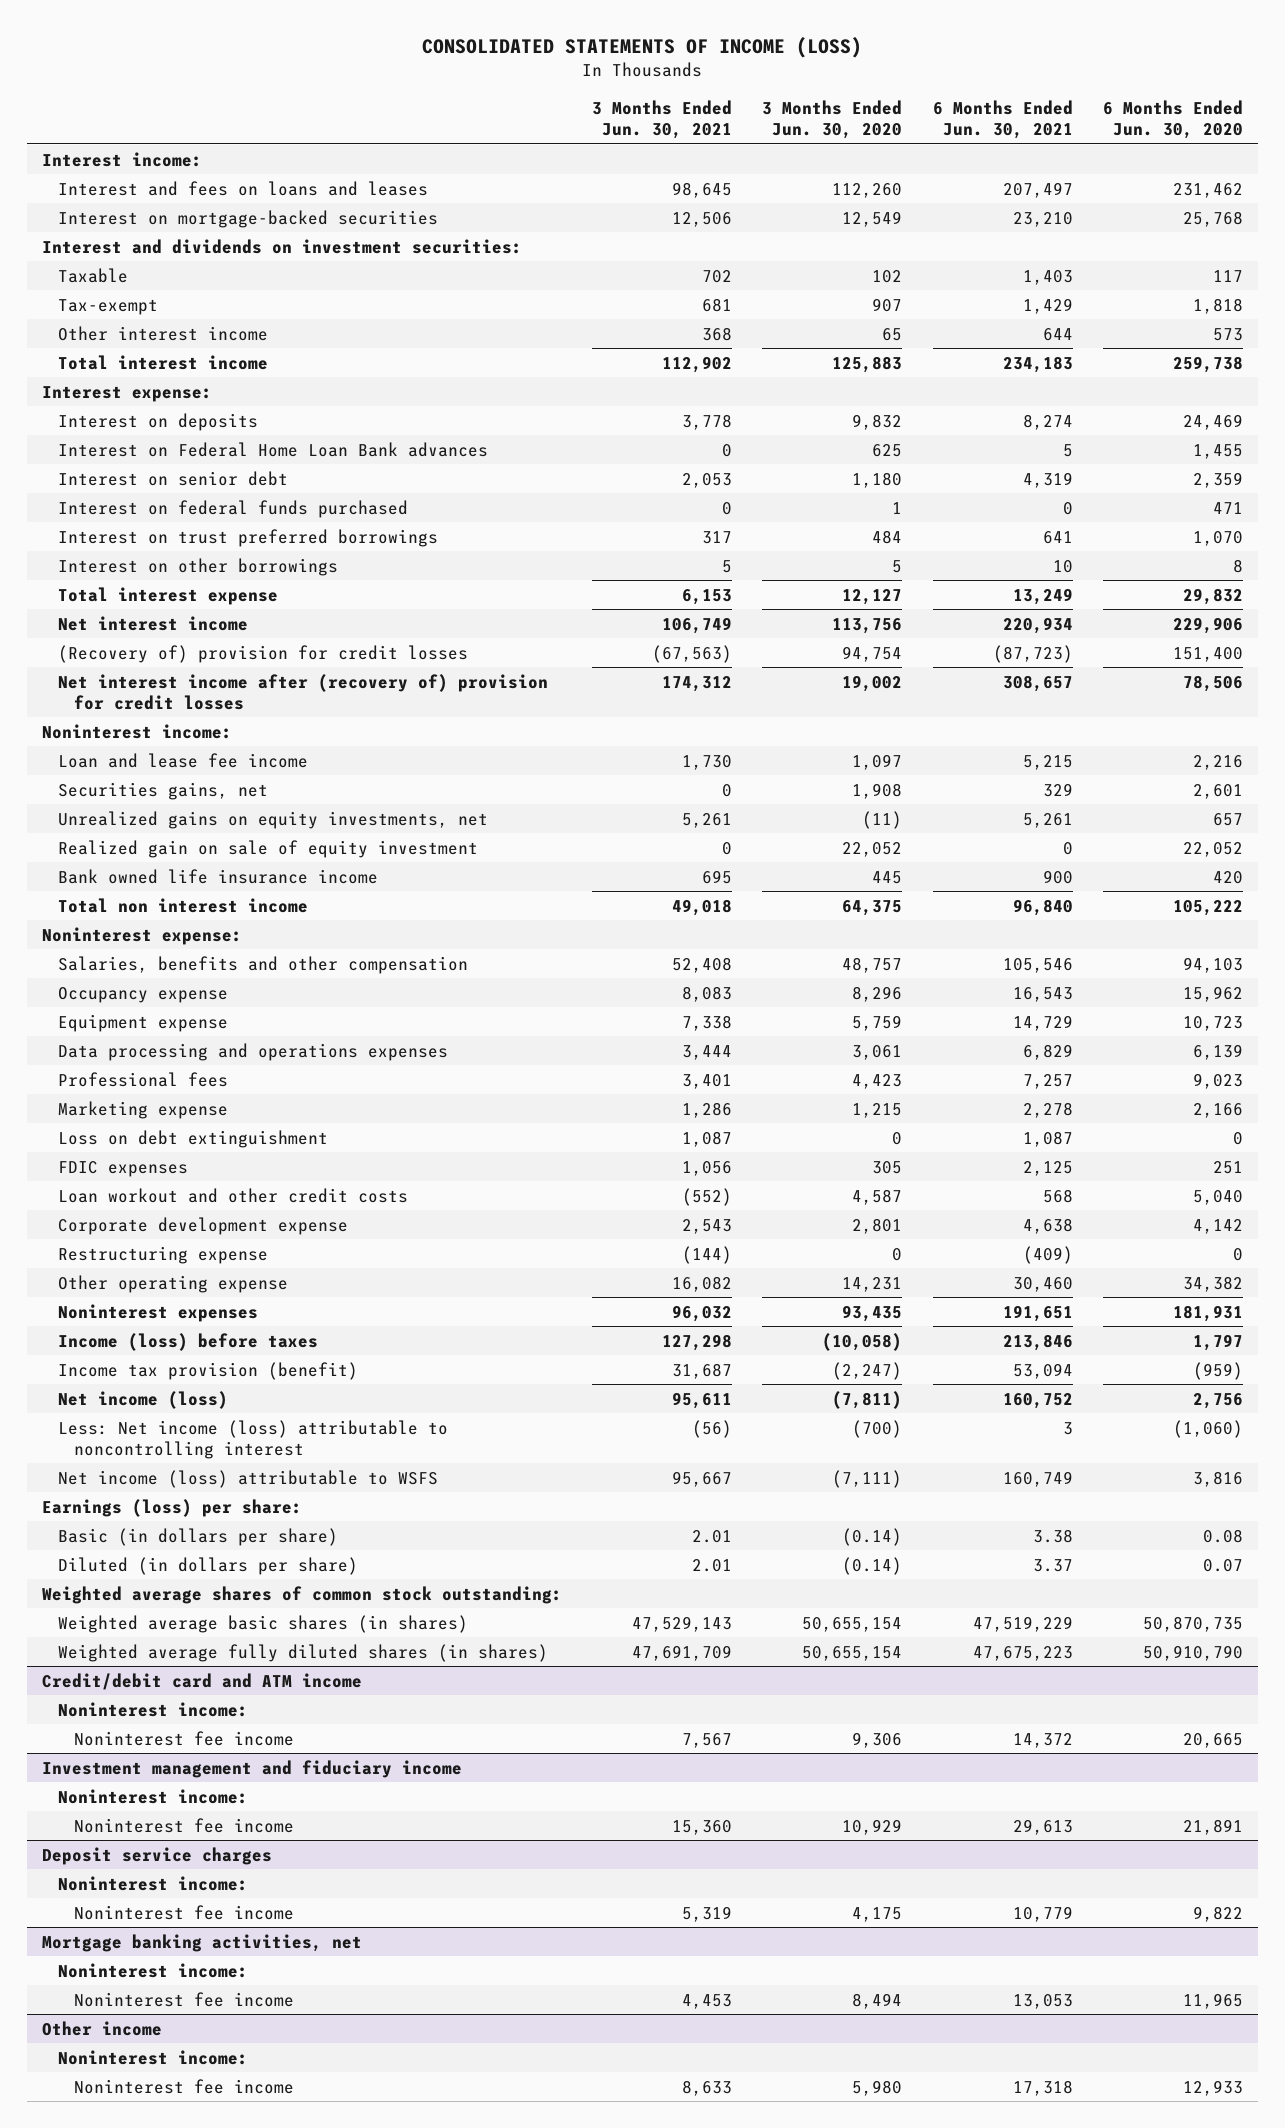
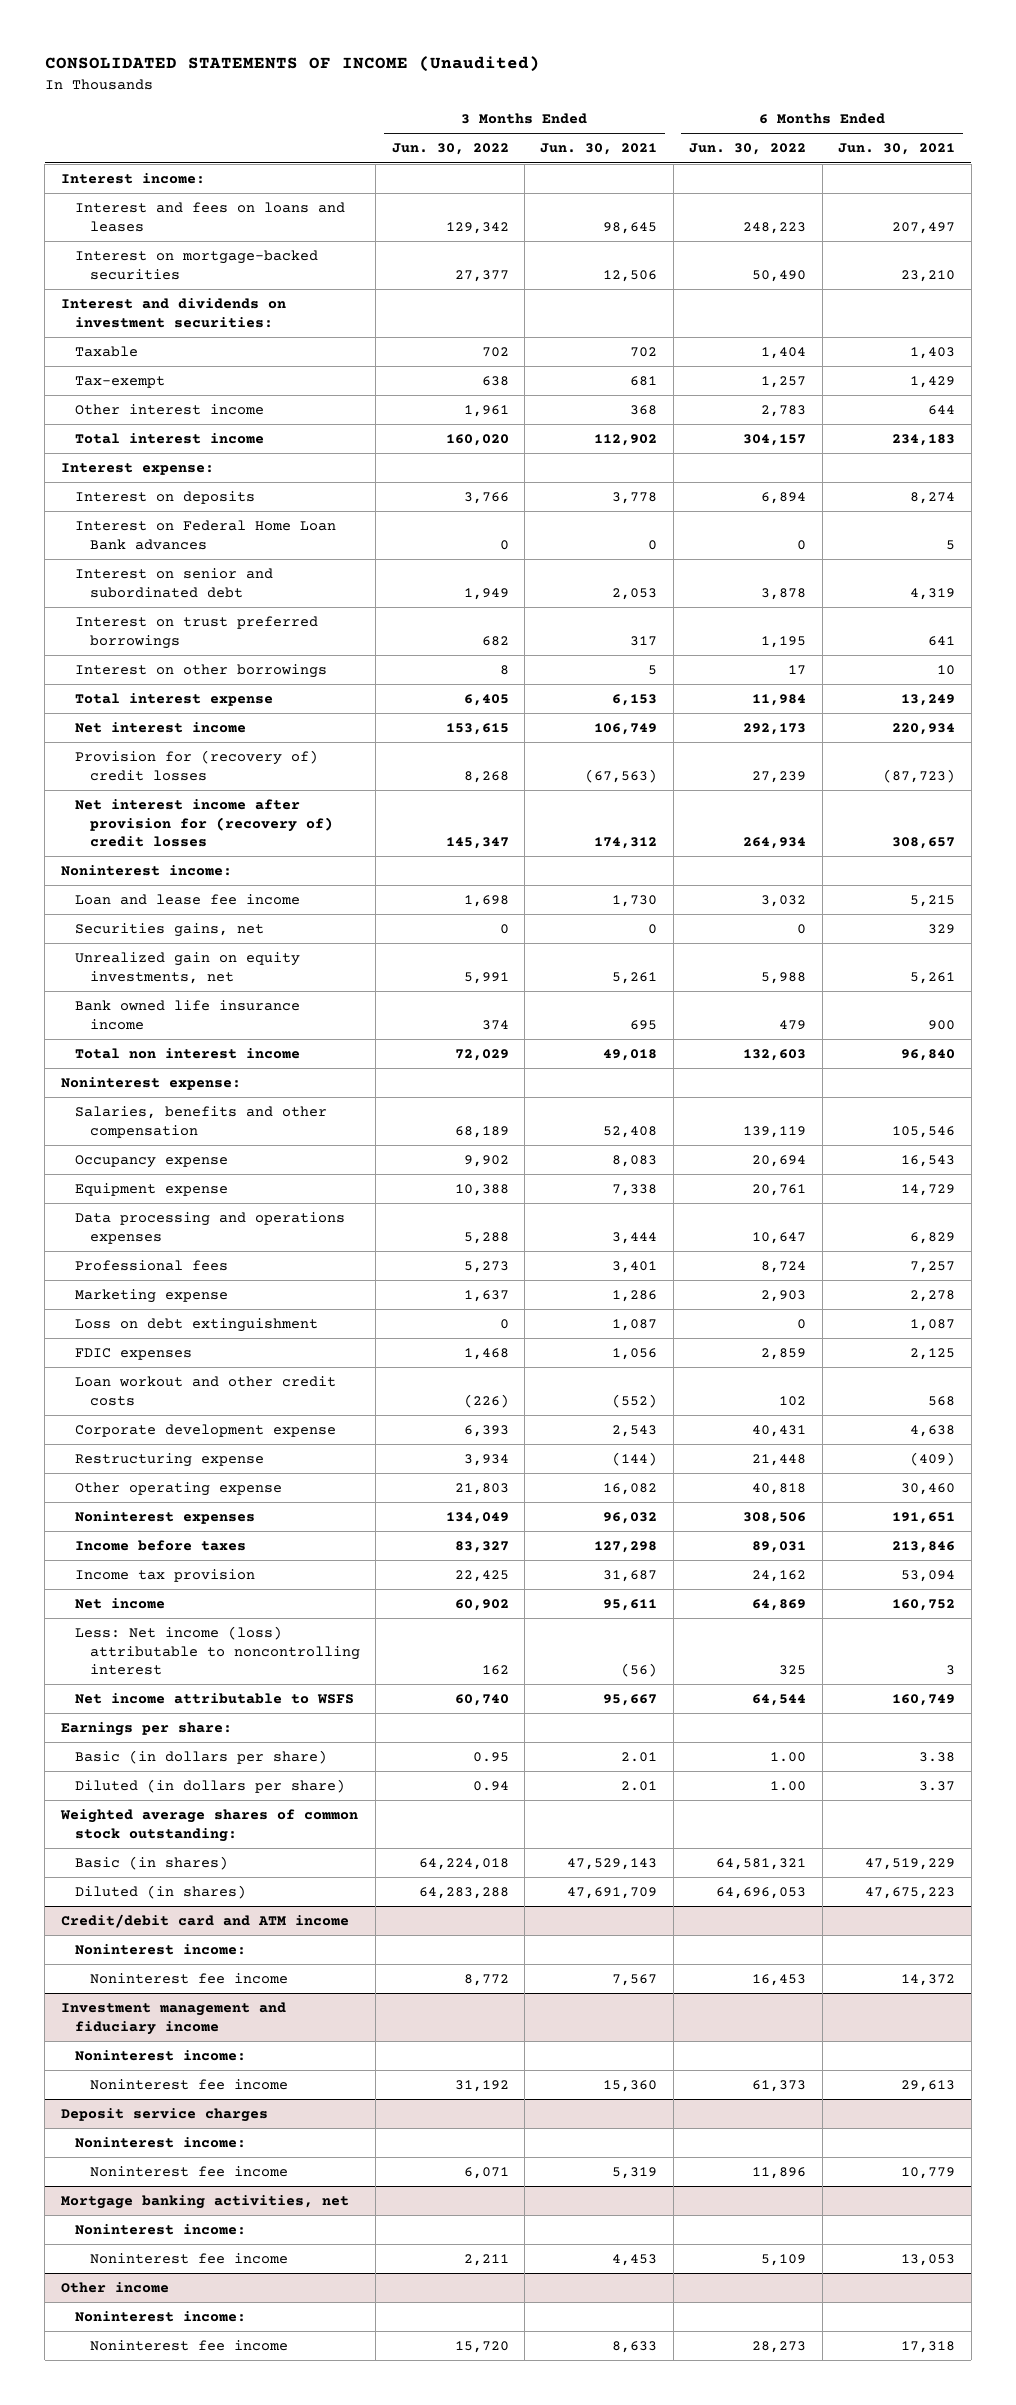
[422,37,863,59] CONSOLIDATED STATEMENTS OF INCOME (LOSS) -> [44,56,540,73] CONSOLIDATED STATEMENTS OF INCOME (Unaudited)
[762,100,903,140] 3 Months Ended Jun. 30, 2020 -> none
[1102,100,1243,140] 6 Months Ended Jun. 30, 2020 -> none
none -> [391,143,509,156] Jun. 30, 2022
none -> [689,143,807,156] Jun. 30, 2022
[57,499,408,518] Interest on federal funds purchased -> none
[57,470,288,486] Interest on senior debt -> [75,568,274,598] Interest on senior and subordinated debt
[57,644,468,663] (Recovery of) provision for credit losses -> [75,750,319,781] Provision for (recovery of) credit losses
[57,673,548,710] Net interest income after (recovery of) provision for credit losses -> [75,799,333,848] Net interest income after provision for (recovery of) credit losses
[57,839,478,858] Realized gain on sale of equity investment -> none
[57,810,488,829] Unrealized gains on equity investments, net -> [75,952,301,984] Unrealized gain on equity investments, net
[57,1332,318,1351] Income (loss) before taxes -> [75,1540,247,1552] Income before taxes
[57,1361,358,1380] Income tax provision (benefit) -> [75,1569,256,1583] Income tax provision
[57,1390,228,1409] Net income (loss) -> [75,1598,166,1610] Net income
[57,1469,438,1488] Net income (loss) attributable to WSFS -> [75,1693,355,1705] Net income attributable to WSFS
[41,1498,302,1517] Earnings (loss) per share: -> [60,1722,232,1737] Earnings per share:
[57,1614,468,1633] Weighted average basic shares (in shares) -> [75,1856,229,1871] Basic (in shares)
[57,1643,548,1662] Weighted average fully diluted shares (in shares) -> [75,1885,247,1900] Diluted (in shares)

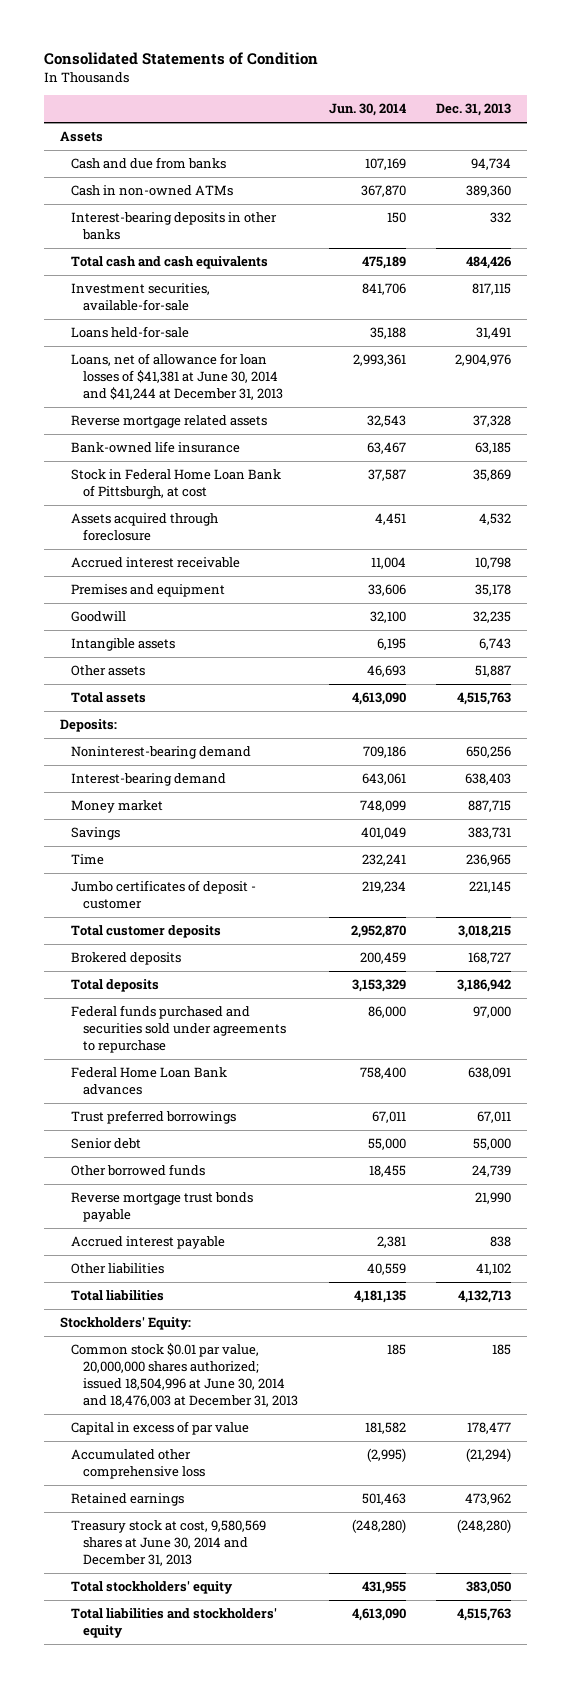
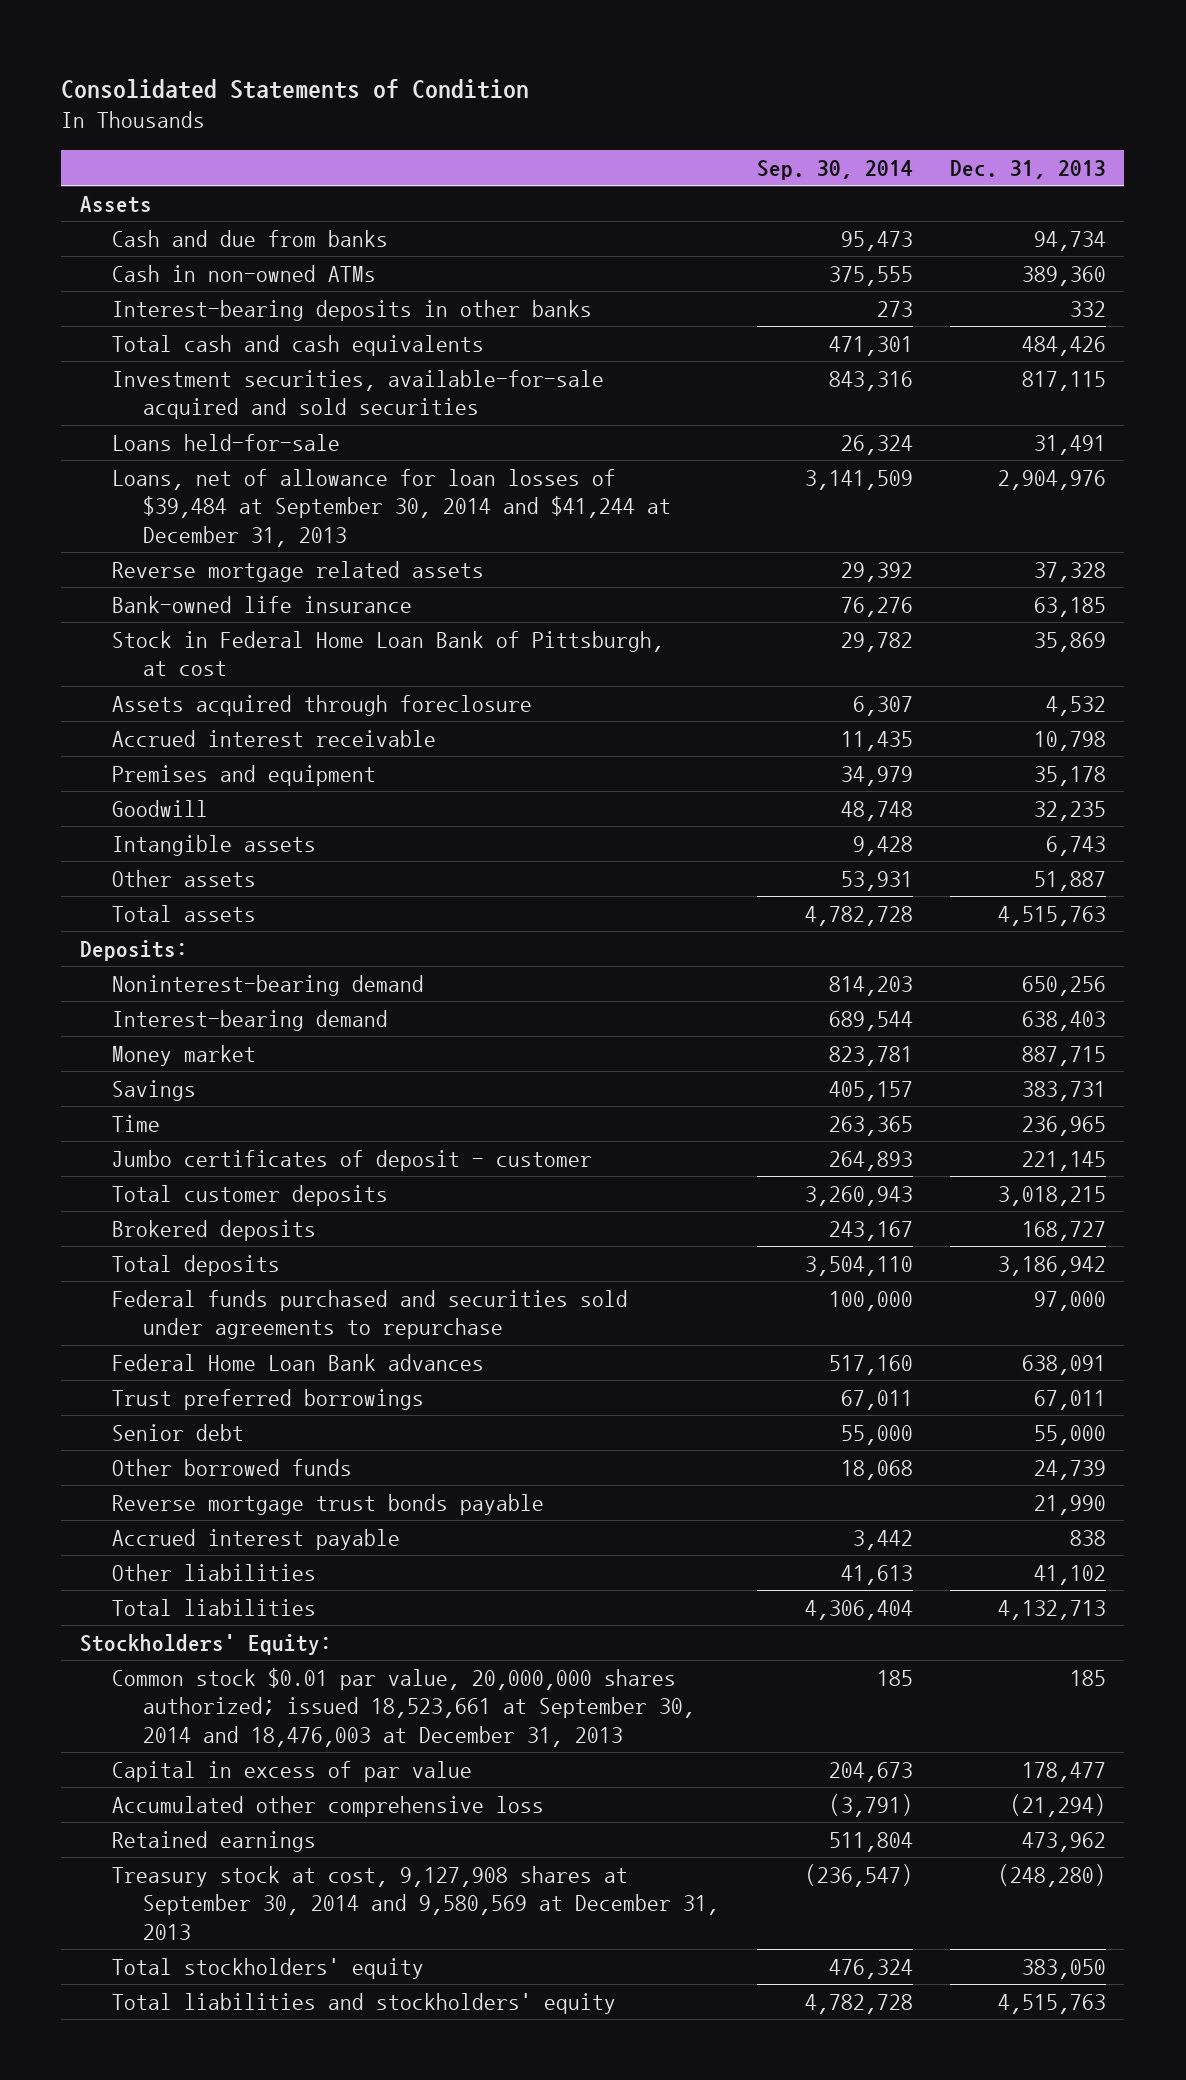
[328,103,406,117] Jun. 30, 2014 -> none
none -> [756,159,913,180] Sep. 30, 2014
[71,283,211,312] Investment securities, available-for-sale -> [111,369,604,420] Investment securities, available-for-sale acquired and sold securities
[71,353,284,401] Loans, net of allowance for loan losses of $41,381 at June 30, 2014 and $41,244 at December 31, 2013 -> [111,468,672,547] Loans, net of allowance for loan losses of $39,484 at September 30, 2014 and $41,244 at December 31, 2013
[71,1343,299,1407] Common stock $0.01 par value, 20,000,000 shares authorized; issued 18,504,996 at June 30, 2014 and 18,476,003 at December 31, 2013 -> [111,1667,696,1747] Common stock $0.01 par value, 20,000,000 shares authorized; issued 18,523,661 at September 30, 2014 and 18,476,003 at December 31, 2013
[71,1520,267,1567] Treasury stock at cost, 9,580,569 shares at June 30, 2014 and December 31, 2013 -> [111,1865,720,1940] Treasury stock at cost, 9,127,908 shares at September 30, 2014 and 9,580,569 at December 31, 2013

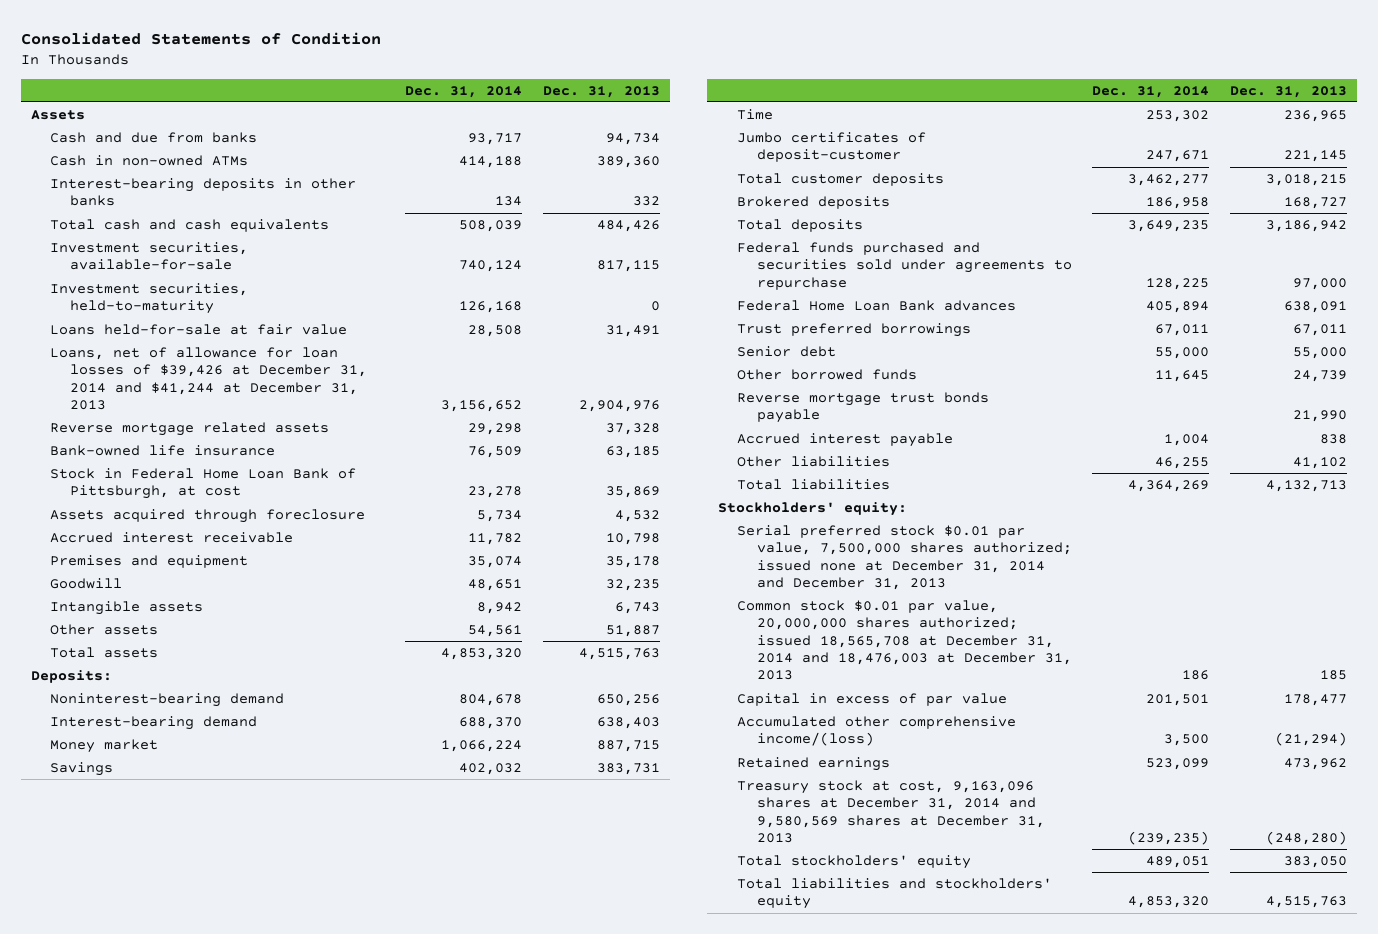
[756,159,913,180] Sep. 30, 2014 -> none
none -> [405,85,523,98] Dec. 31, 2014
[111,369,604,420] Investment securities, available-for-sale acquired and sold securities -> [50,241,249,271] Investment securities, available-for-sale
none -> [50,282,249,315] Investment securities, held-to-maturity
[111,433,340,451] Loans held-for-sale -> [50,323,348,335] Loans held-for-sale at fair value
[111,468,672,547] Loans, net of allowance for loan losses of $39,484 at September 30, 2014 and $41,244 at December 31, 2013 -> [50,346,367,411] Loans, net of allowance for loan losses of $39,426 at December 31, 2014 and $41,244 at December 31, 2013
[111,1149,592,1171] Jumbo certificates of deposit - customer -> [737,131,927,163] Jumbo certificates of deposit-customer
[79,1633,332,1655] Stockholders' Equity: -> [717,501,907,516] Stockholders' equity:
none -> [737,524,1072,591] Serial preferred stock $0.01 par value, 7,500,000 shares authorized; issued none at December 31, 2014 and December 31, 2013
[111,1667,696,1747] Common stock $0.01 par value, 20,000,000 shares authorized; issued 18,523,661 at September 30, 2014 and 18,476,003 at December 31, 2013 -> [737,599,1072,681] Common stock $0.01 par value, 20,000,000 shares authorized; issued 18,565,708 at December 31, 2014 and 18,476,003 at December 31, 2013
[111,1795,544,1817] Accumulated other comprehensive loss -> [737,715,1017,747] Accumulated other comprehensive income/(loss)
[111,1865,720,1940] Treasury stock at cost, 9,127,908 shares at September 30, 2014 and 9,580,569 at December 31, 2013 -> [737,779,1045,844] Treasury stock at cost, 9,163,096 shares at December 31, 2014 and 9,580,569 shares at December 31, 2013

